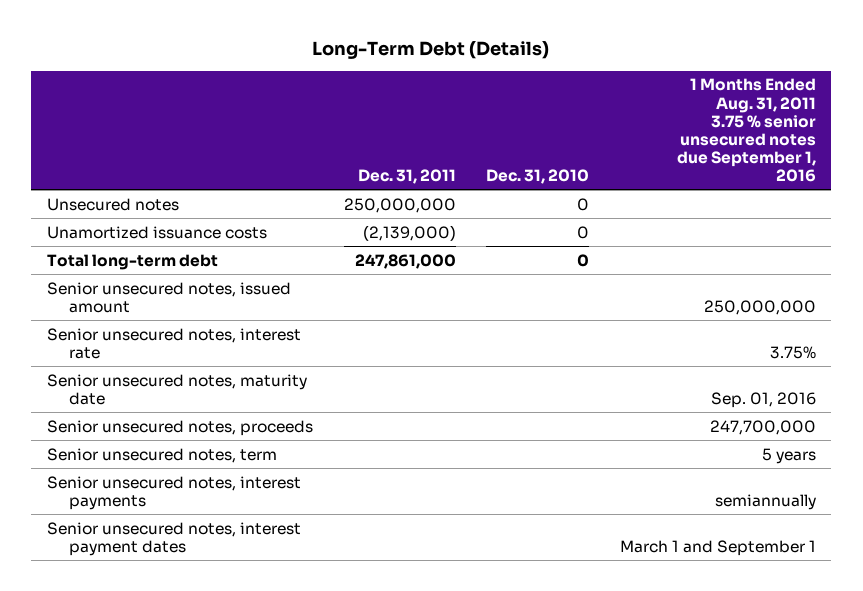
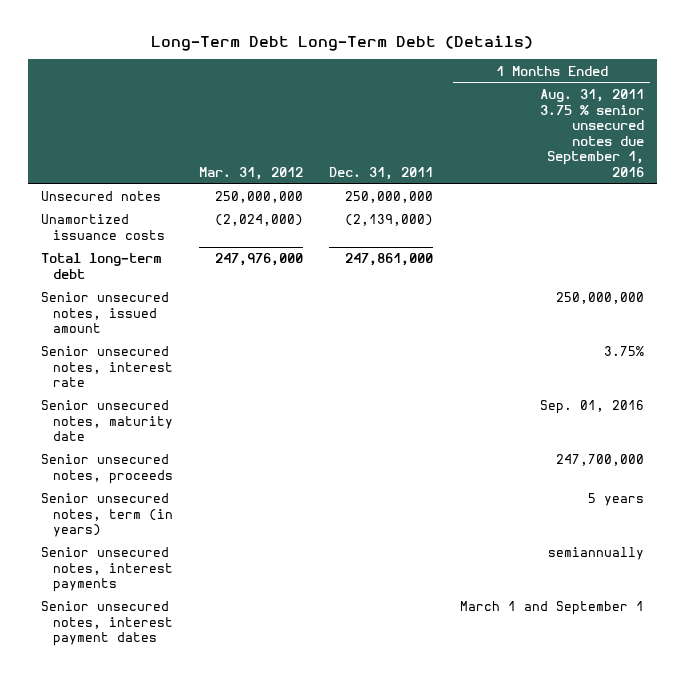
[312,41,550,60] Long-Term Debt (Details) -> [151,34,534,51] Long-Term Debt Long-Term Debt (Details)
[486,168,590,184] Dec. 31, 2010 -> none
none -> [199,166,304,180] Mar. 31, 2012
[46,447,277,463] Senior unsecured notes, term -> [40,493,174,538] Senior unsecured notes, term (in years)

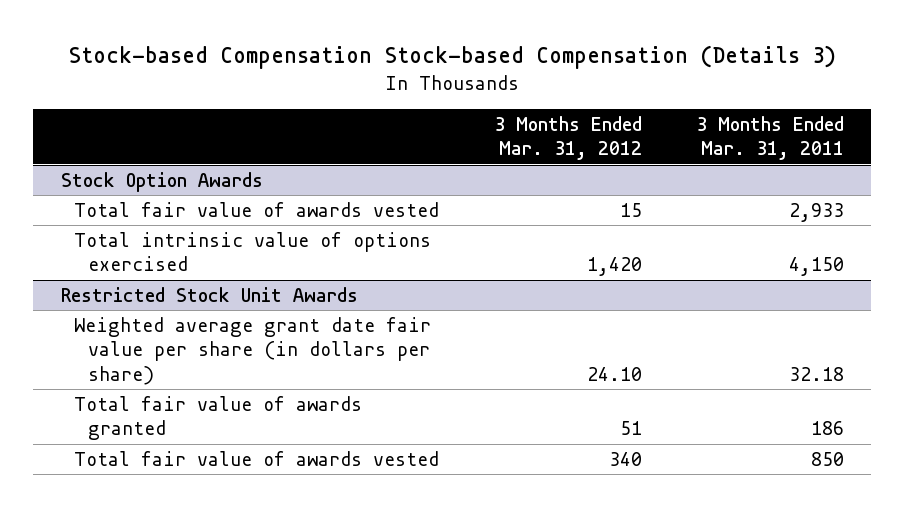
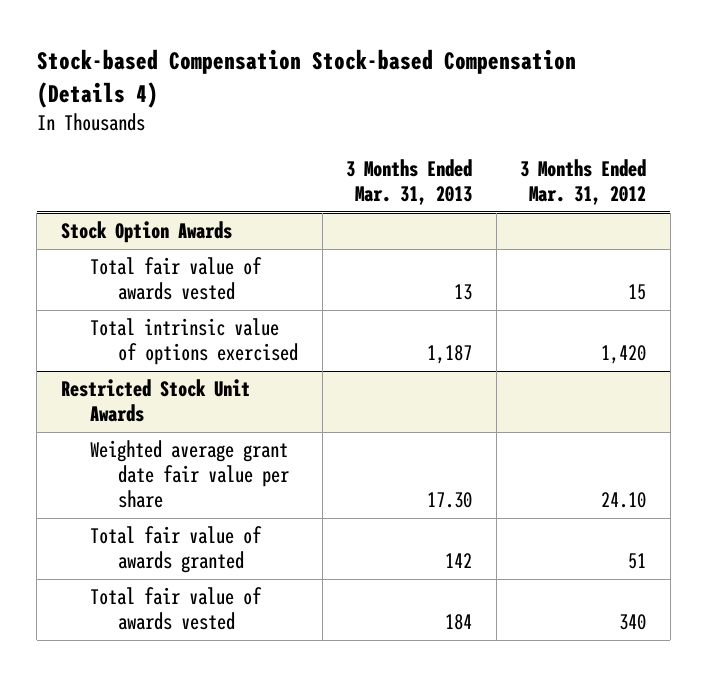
[68,45,837,70] Stock-based Compensation Stock-based Compensation (Details 3) -> [36,49,576,108] Stock-based Compensation Stock-based Compensation (Details 4)
[696,115,845,161] 3 Months Ended Mar. 31, 2011 -> none
none -> [346,158,473,205] 3 Months Ended Mar. 31, 2013
[74,316,432,386] Weighted average grant date fair value per share (in dollars per share) -> [89,440,290,509] Weighted average grant date fair value per share

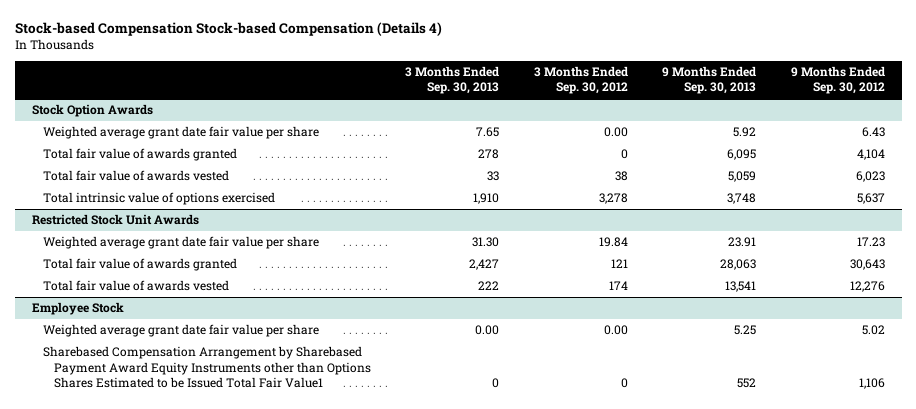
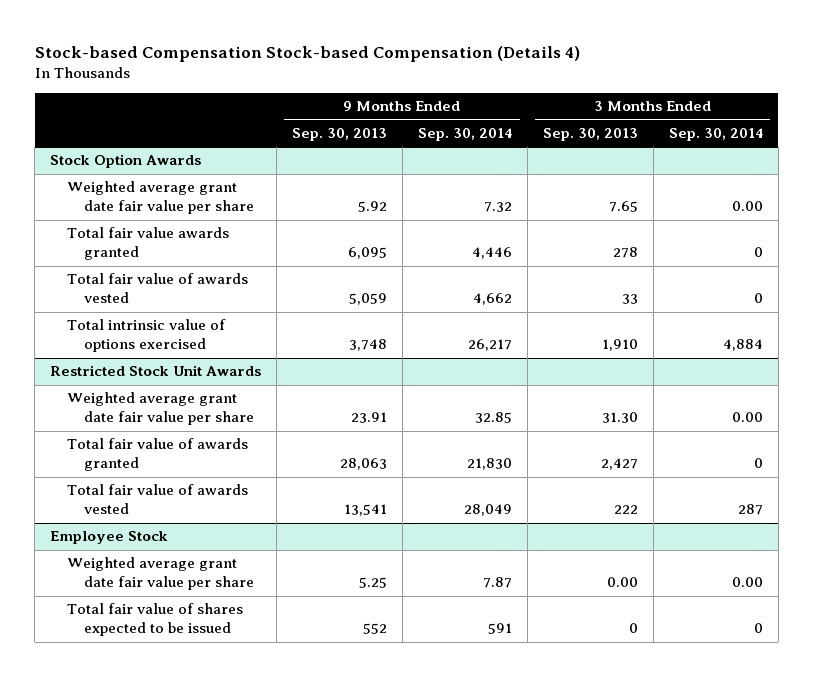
[533,66,628,95] 3 Months Ended Sep. 30, 2012 -> none
[790,66,885,95] 9 Months Ended Sep. 30, 2012 -> none
none -> [418,127,513,141] Sep. 30, 2014
none -> [668,127,763,141] Sep. 30, 2014
[42,148,237,162] Total fair value of awards granted -> [67,227,230,261] Total fair value awards granted
[42,346,371,388] Sharebased Compensation Arrangement by Sharebased Payment Award Equity Instruments other than Options Shares Estimated to be Issued Total Fair Value1 -> [67,603,244,637] Total fair value of shares expected to be issued

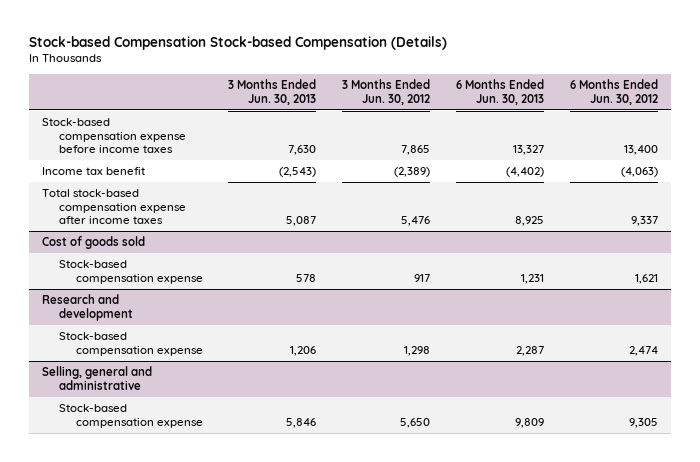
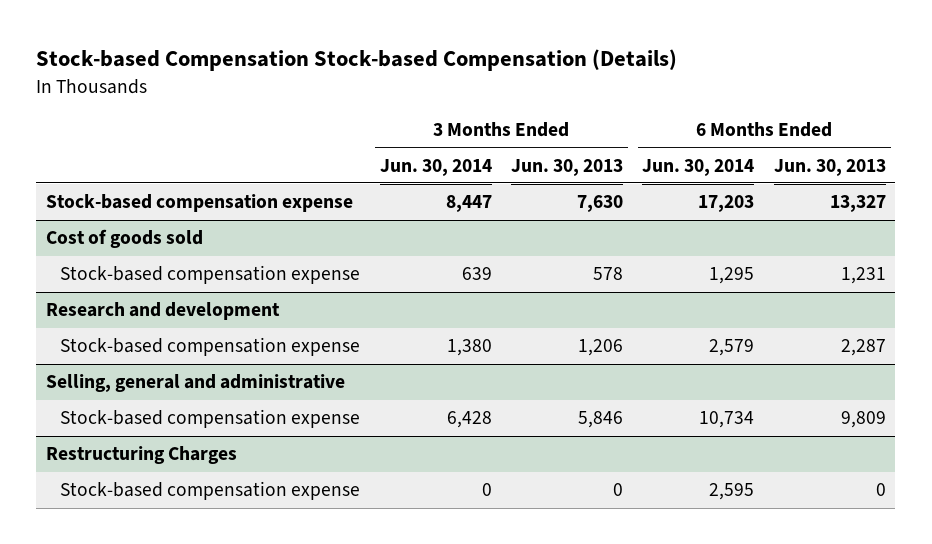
[342,79,431,105] 3 Months Ended Jun. 30, 2012 -> none
[569,79,658,105] 6 Months Ended Jun. 30, 2012 -> none
none -> [379,158,492,176] Jun. 30, 2014
none -> [642,158,755,176] Jun. 30, 2014
[41,167,145,176] Income tax benefit -> none
[41,189,186,225] Total stock-based compensation expense after income taxes -> none
[41,118,186,154] Stock-based compensation expense before income taxes -> [45,194,353,213] Stock-based compensation expense
none -> [45,446,237,465] Restructuring Charges
none -> [60,481,361,501] Stock-based compensation expense

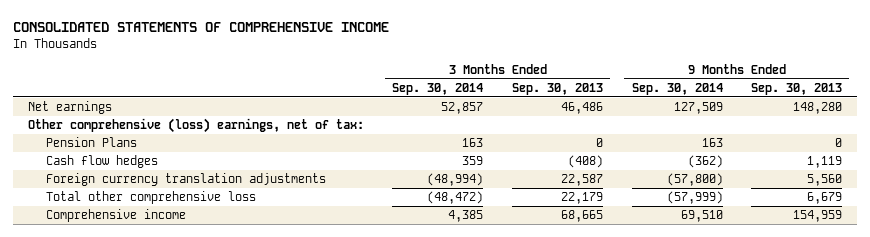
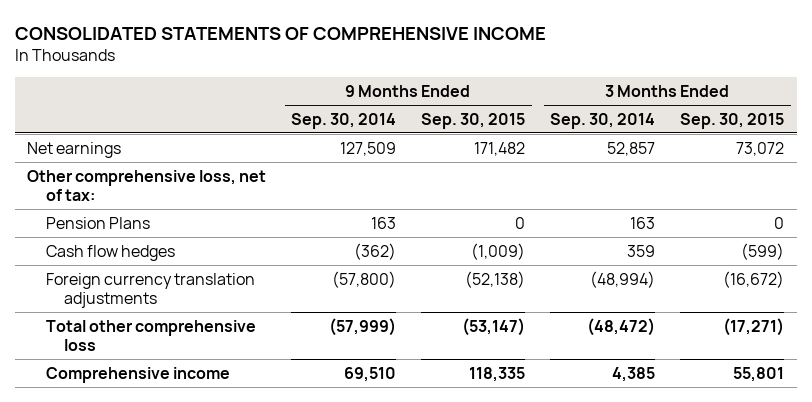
[511,82,603,95] Sep. 30, 2013 -> none
[751,82,843,95] Sep. 30, 2013 -> none
none -> [421,112,526,129] Sep. 30, 2015
none -> [680,112,785,129] Sep. 30, 2015
[27,118,364,134] Other comprehensive (loss) earnings, net of tax: -> [27,169,267,202] Other comprehensive loss, net of tax:

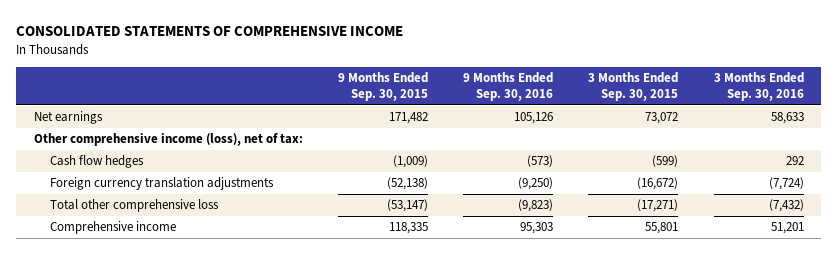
[291,112,397,129] Sep. 30, 2014 -> none
[550,112,656,129] Sep. 30, 2014 -> none
none -> [463,72,554,102] 9 Months Ended Sep. 30, 2016
none -> [713,72,804,102] 3 Months Ended Sep. 30, 2016
[45,216,150,229] Pension Plans -> none
[27,169,267,202] Other comprehensive loss, net of tax: -> [33,133,303,147] Other comprehensive income (loss), net of tax:

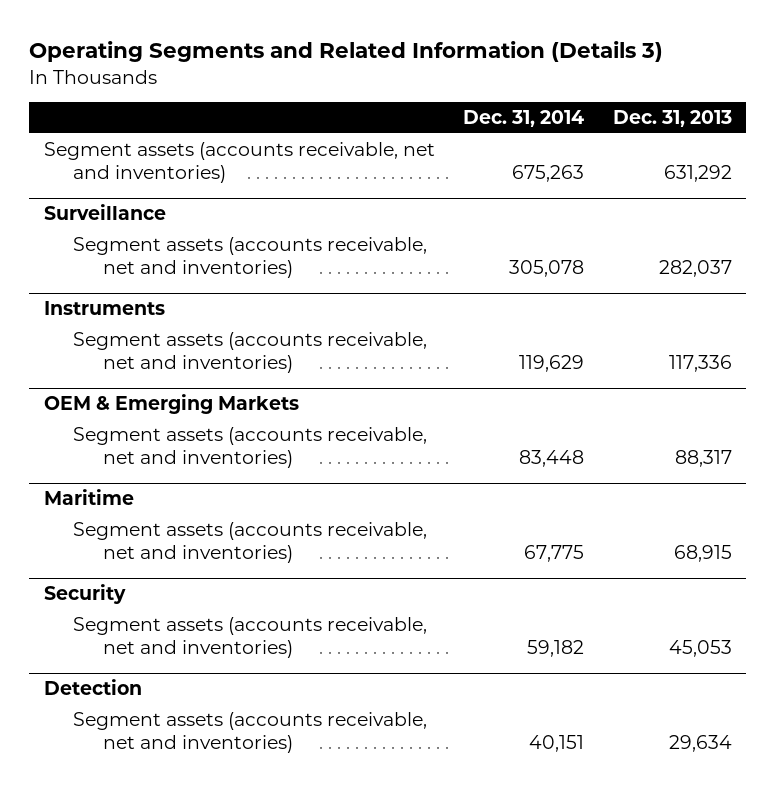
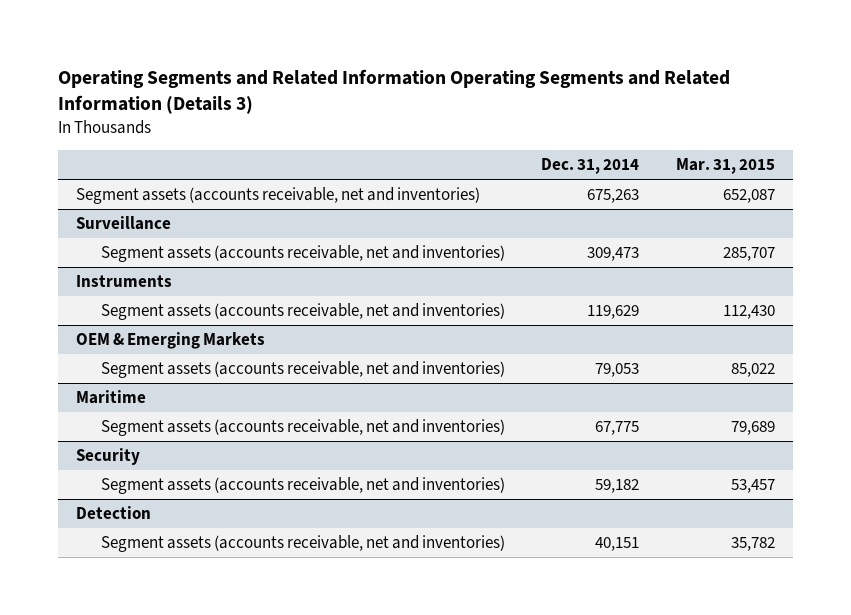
[29,41,664,63] Operating Segments and Related Information (Details 3) -> [58,69,731,115] Operating Segments and Related Information Operating Segments and Related Information (Details 3)
[613,110,733,128] Dec. 31, 2013 -> none
none -> [676,157,776,174] Mar. 31, 2015
[509,259,585,277] 305,078 -> [587,247,640,262] 309,473
[519,449,585,467] 83,448 -> [595,363,640,378] 79,053

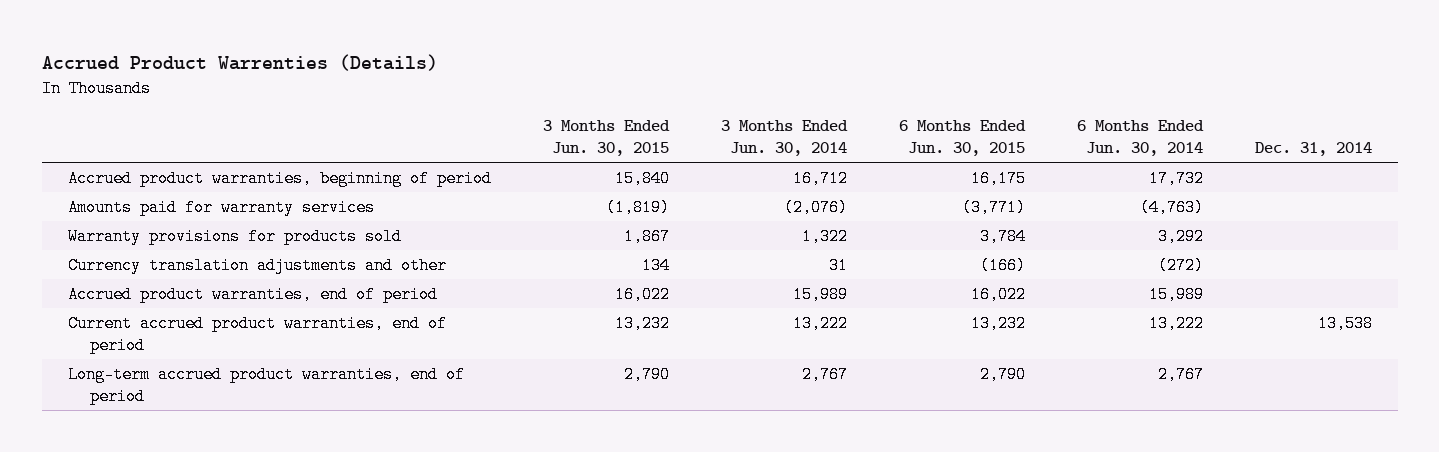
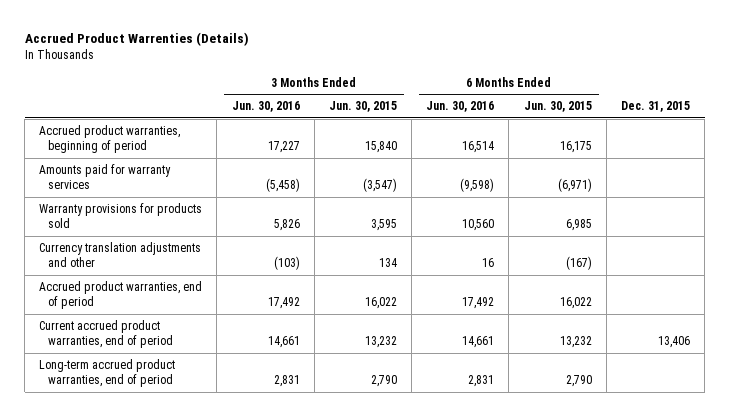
[720,120,848,157] 3 Months Ended Jun. 30, 2014 -> none
[1076,120,1204,157] 6 Months Ended Jun. 30, 2014 -> none
[1254,142,1372,157] Dec. 31, 2014 -> none
none -> [231,101,300,113] Jun. 30, 2016
none -> [426,101,495,113] Jun. 30, 2016
none -> [620,101,690,113] Dec. 31, 2015
[605,198,670,216] (1,819) -> [362,178,397,193] (3,547)
[961,198,1026,216] (3,771) -> [557,178,592,193] (6,971)
[623,227,670,245] 1,867 -> [370,219,397,232] 3,595
[979,227,1026,245] 3,784 -> [565,219,592,232] 6,985
[979,256,1026,274] (166) -> [565,256,592,271] (167)

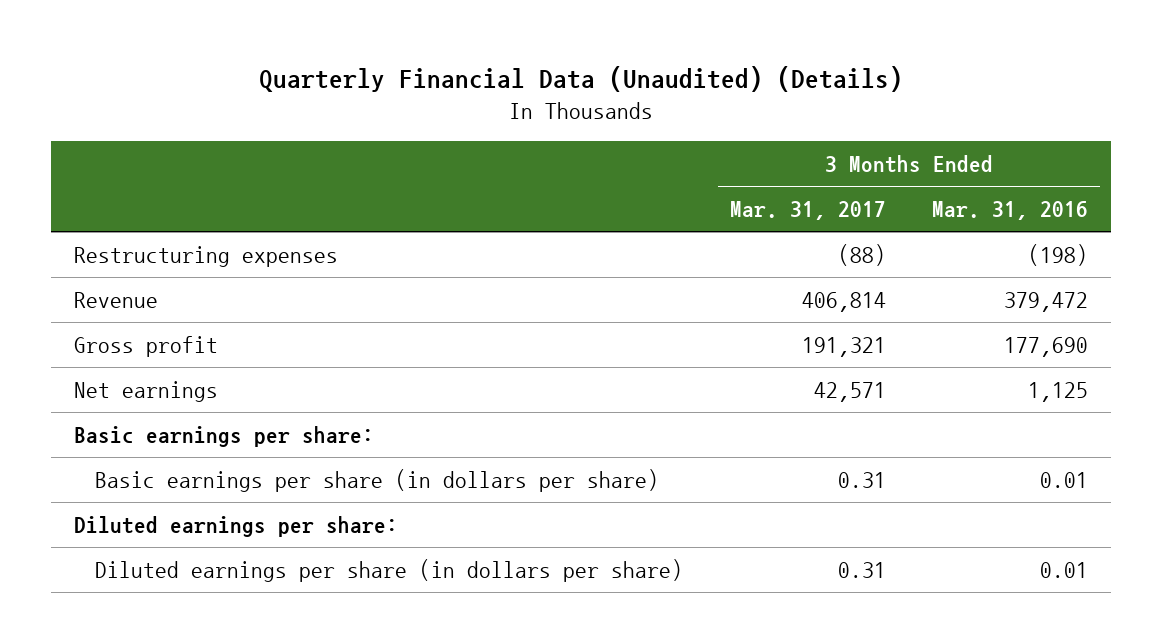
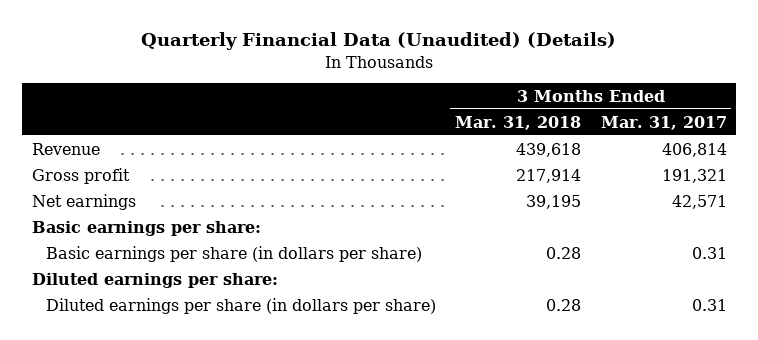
[932,201,1089,221] Mar. 31, 2016 -> none
none -> [455,115,582,130] Mar. 31, 2018
[74,245,339,267] Restructuring expenses -> none

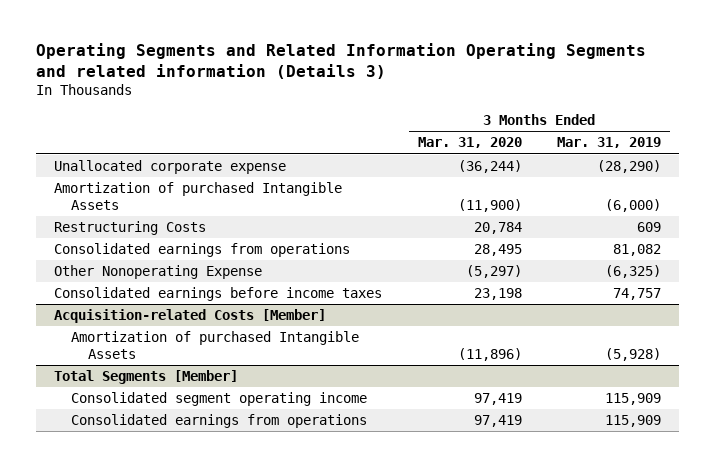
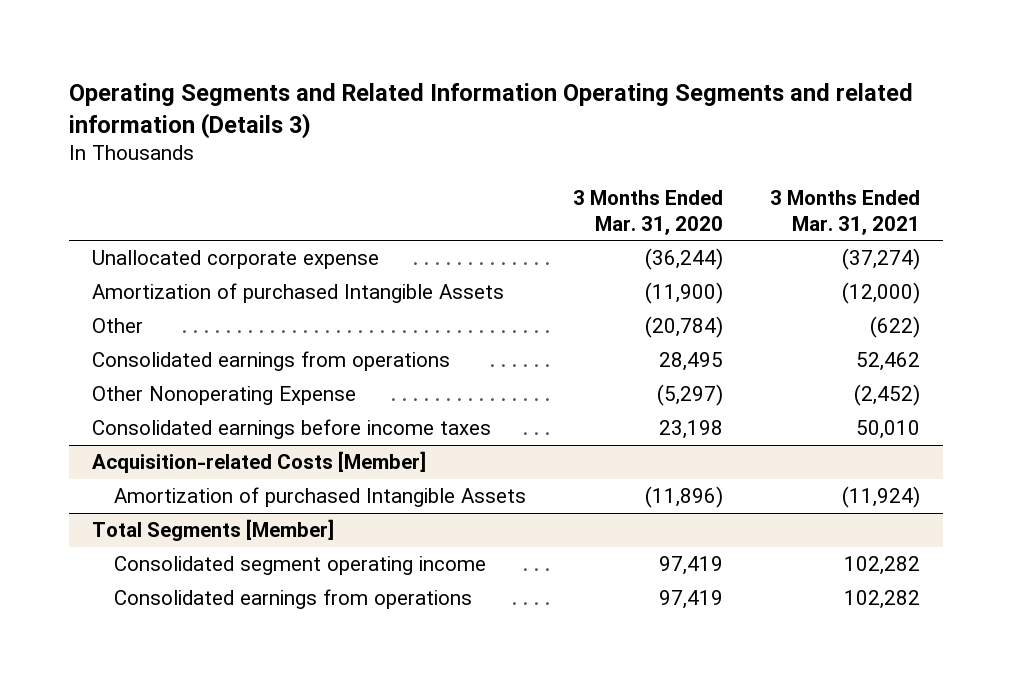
[557,137,662,149] Mar. 31, 2019 -> none
none -> [769,190,920,235] 3 Months Ended Mar. 31, 2021
[53,221,206,236] Restructuring Costs -> none
none -> [91,318,143,334] Other

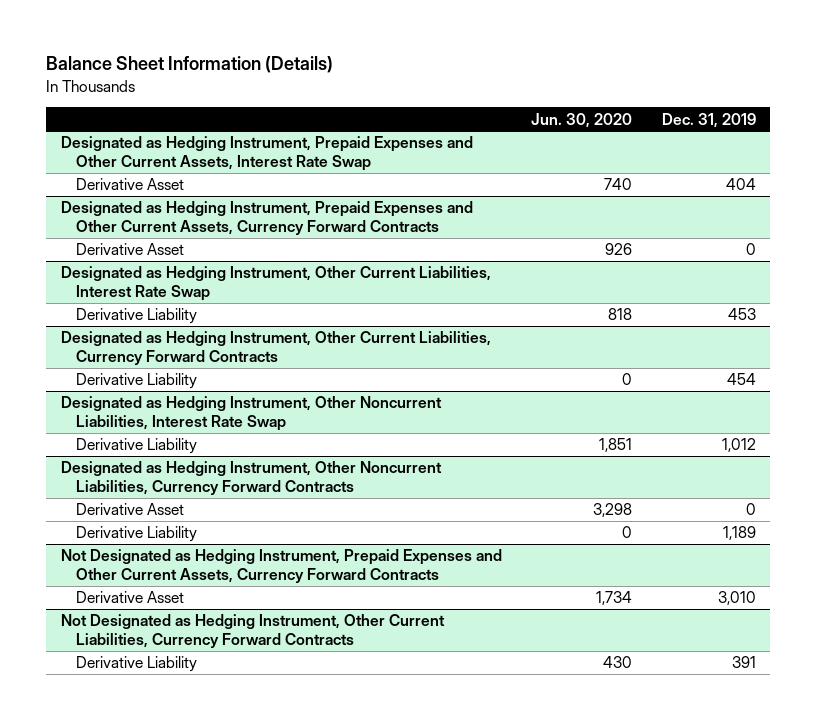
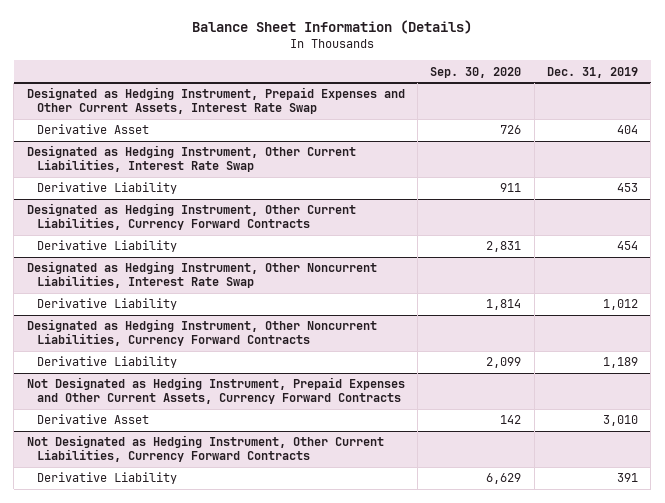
[531,112,633,128] Jun. 30, 2020 -> none
none -> [430,66,522,78] Sep. 30, 2020
[60,201,473,236] Designated as Hedging Instrument, Prepaid Expenses and Other Current Assets, Currency Forward Contracts -> none
[75,243,184,256] Derivative Asset -> none
[75,503,184,516] Derivative Asset -> none

